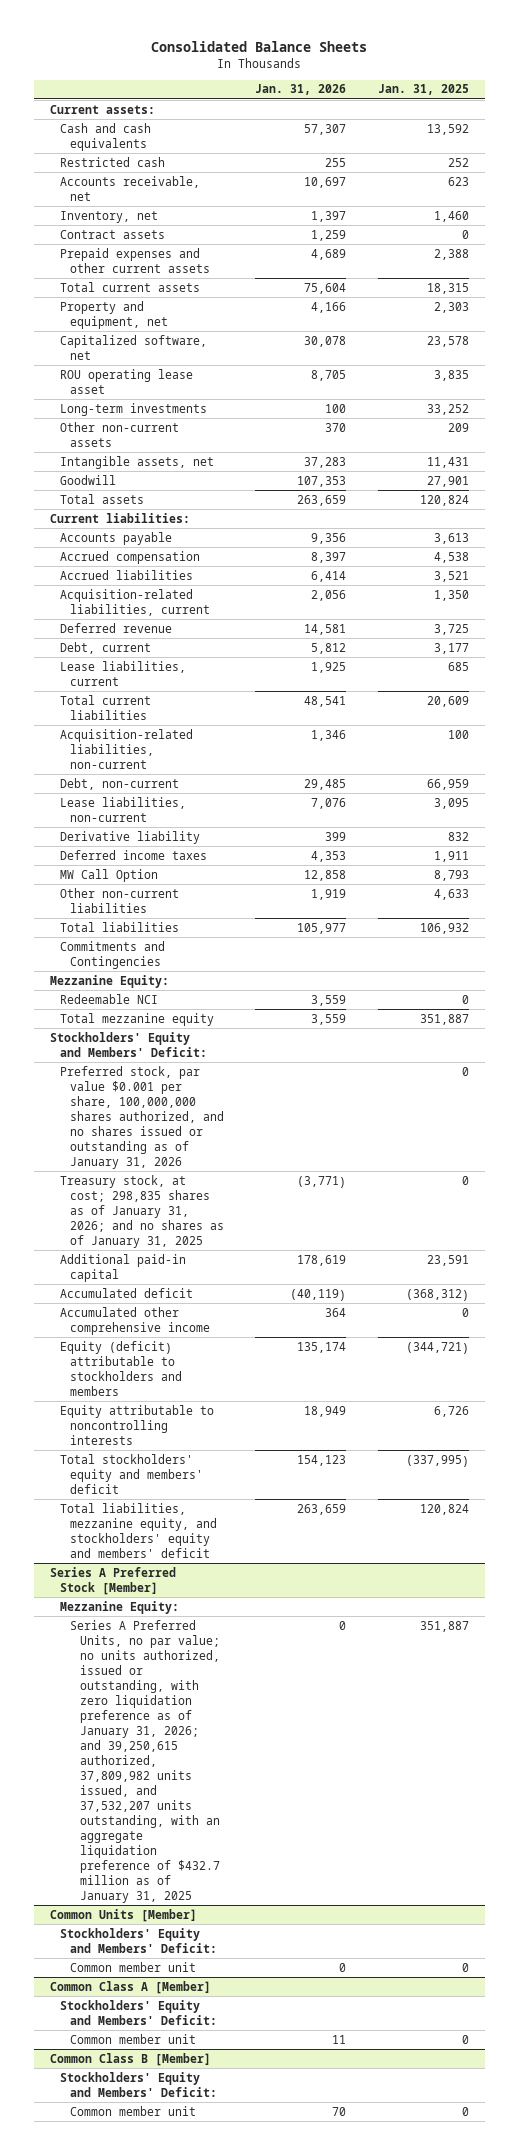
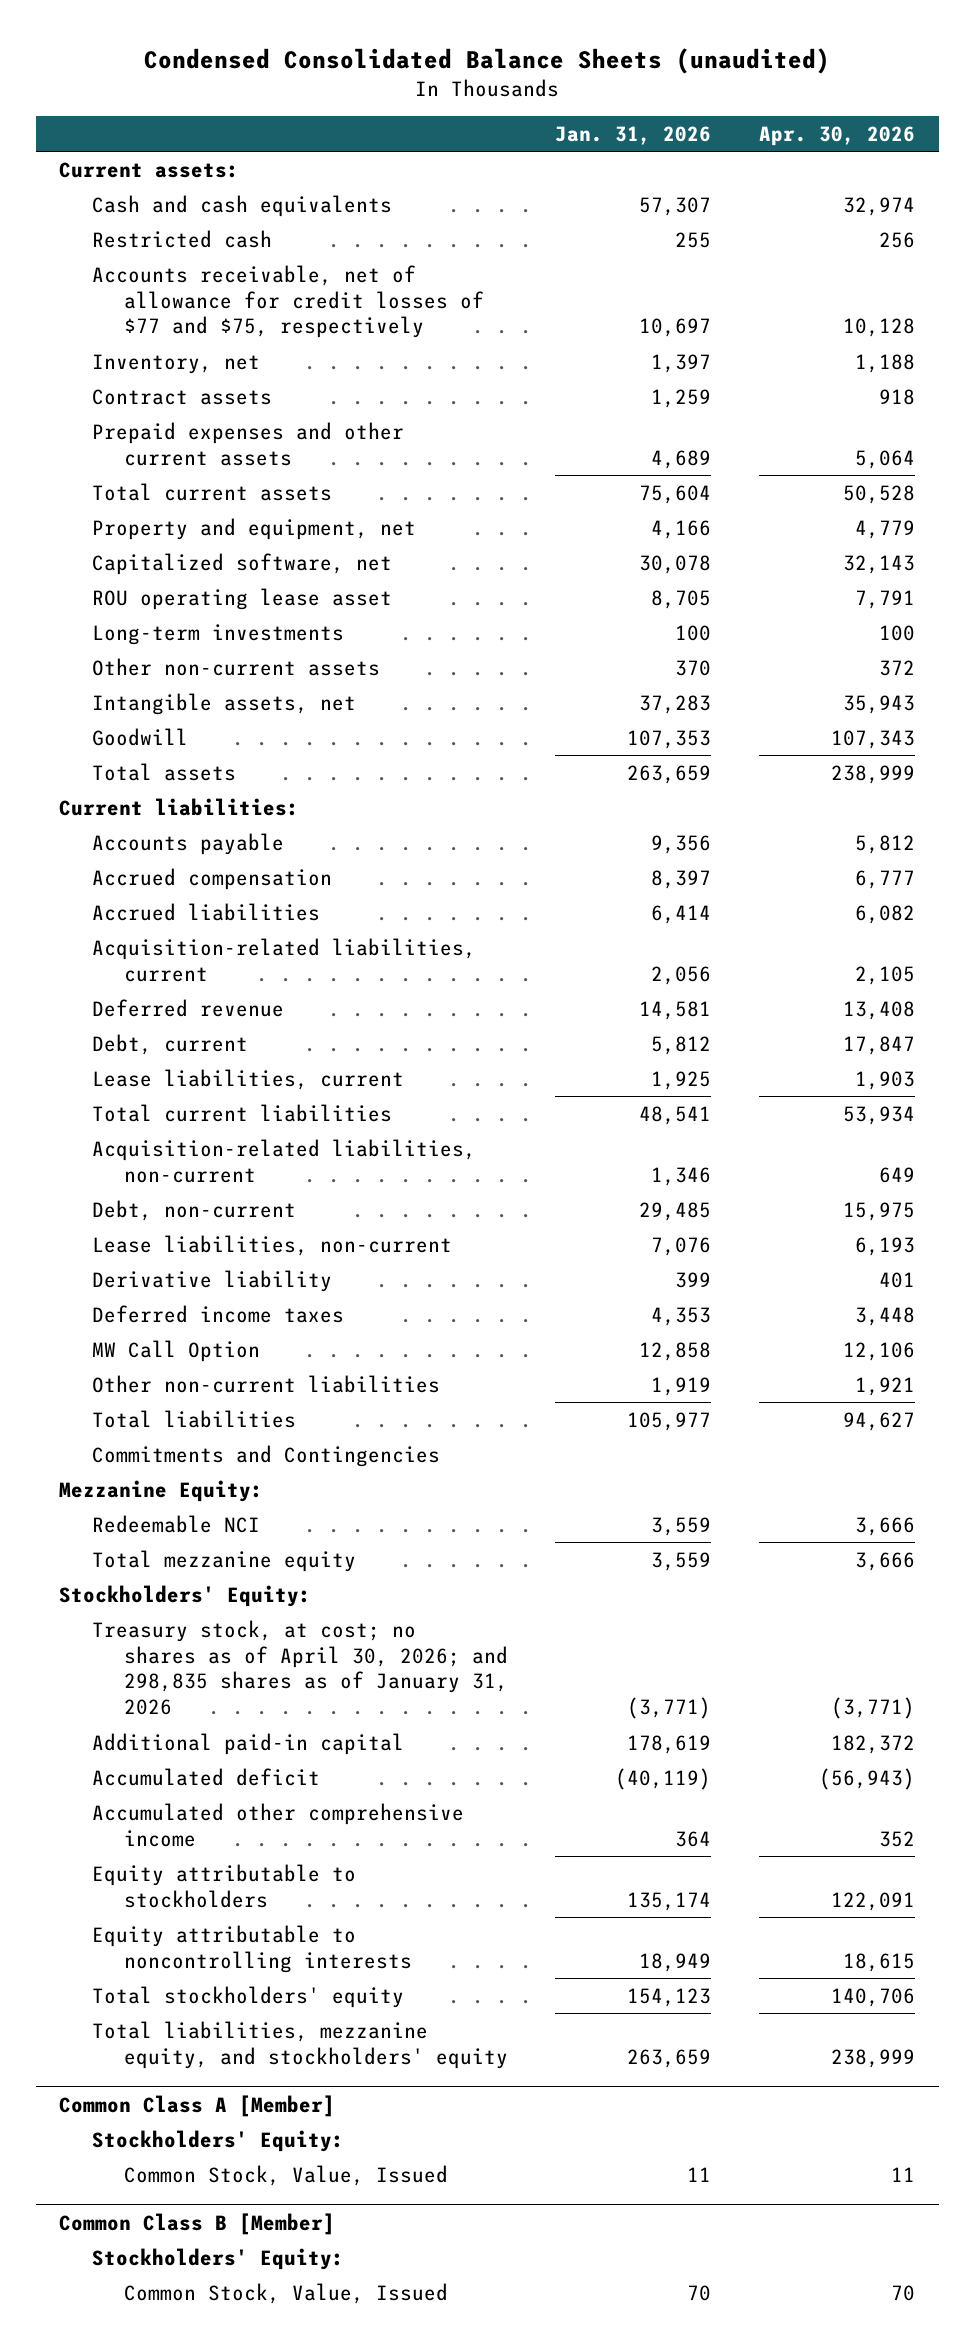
[151,40,368,52] Consolidated Balance Sheets -> [144,47,831,74] Condensed Consolidated Balance Sheets (unaudited)
[377,84,469,96] Jan. 31, 2025 -> none
none -> [759,125,916,146] Apr. 30, 2026
[59,175,200,201] Accounts receivable, net -> [91,264,484,339] Accounts receivable, net of allowance for credit losses of $77 and $75, respectively
[59,1065,224,1169] Preferred stock, par value $0.001 per share, 100,000,000 shares authorized, and no shares issued or outstanding as of January 31, 2026 -> none
[49,1031,207,1057] Stockholders' Equity and Members' Deficit: -> [59,1584,312,1607] Stockholders' Equity:
[59,1174,224,1248] Treasury stock, at cost; 298,835 shares as of January 31, 2026; and no shares as of January 31, 2025 -> [91,1619,508,1716] Treasury stock, at cost; no shares as of April 30, 2026; and 298,835 shares as of January 31, 2026
[59,1340,182,1396] Equity (deficit) attributable to stockholders and members -> [91,1863,356,1908] Equity attributable to stockholders
[49,1566,176,1595] Series A Preferred Stock [Member] -> none
[59,1600,179,1614] Mezzanine Equity: -> none
[69,1619,221,1903] Series A Preferred Units, no par value; no units authorized, issued or outstanding, with zero liquidation preference as of January 31, 2026; and 39,250,615 authorized, 37,809,982 units issued, and 37,532,207 units outstanding, with an aggregate liquidation preference of $432.7 million as of January 31, 2025 -> none
[49,1908,197,1922] Common Units [Member] -> none
[59,1927,217,1953] Stockholders' Equity and Members' Deficit: -> none
[69,1961,196,1972] Common member unit -> none
[59,1453,203,1494] Total stockholders' equity and members' deficit -> [91,1985,404,2008] Total stockholders' equity
[59,1502,217,1558] Total liabilities, mezzanine equity, and stockholders' equity and members' deficit -> [91,2020,508,2069] Total liabilities, mezzanine equity, and stockholders' equity
[59,1999,217,2025] Stockholders' Equity and Members' Deficit: -> [91,2129,344,2152] Stockholders' Equity:
[69,2033,196,2044] Common member unit -> [123,2164,448,2186] Common Stock, Value, Issued
[59,2071,217,2097] Stockholders' Equity and Members' Deficit: -> [91,2247,344,2270] Stockholders' Equity:
[69,2105,196,2116] Common member unit -> [123,2282,448,2304] Common Stock, Value, Issued

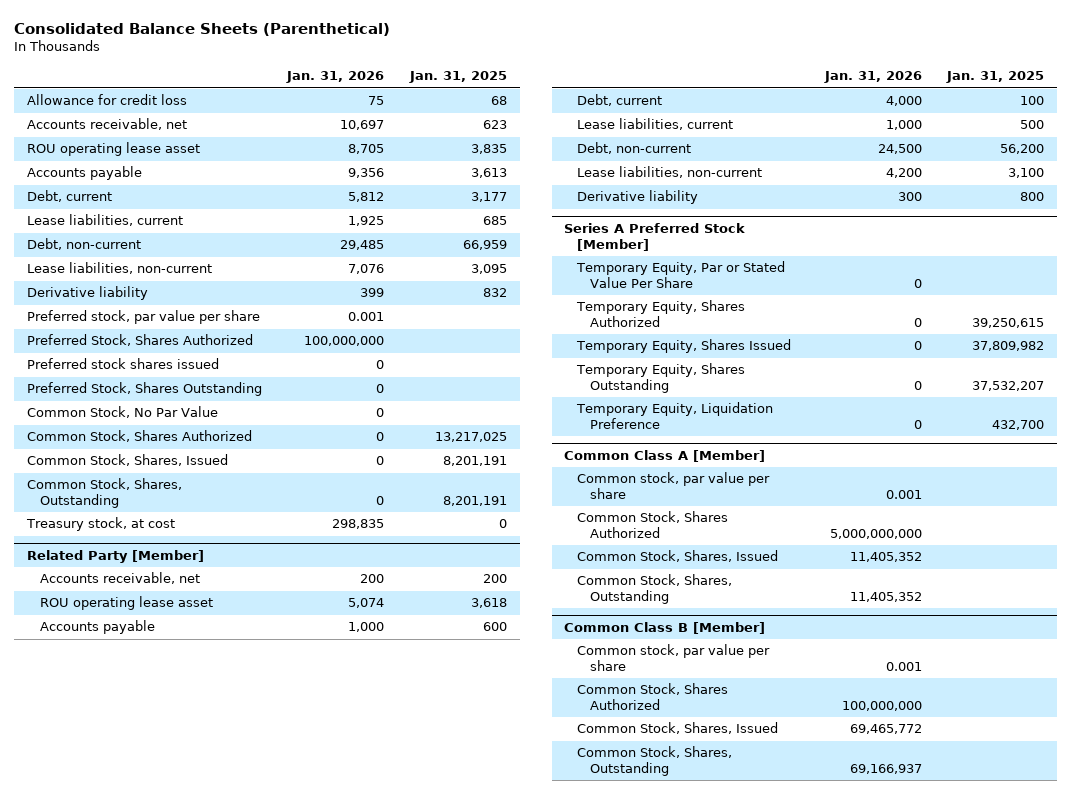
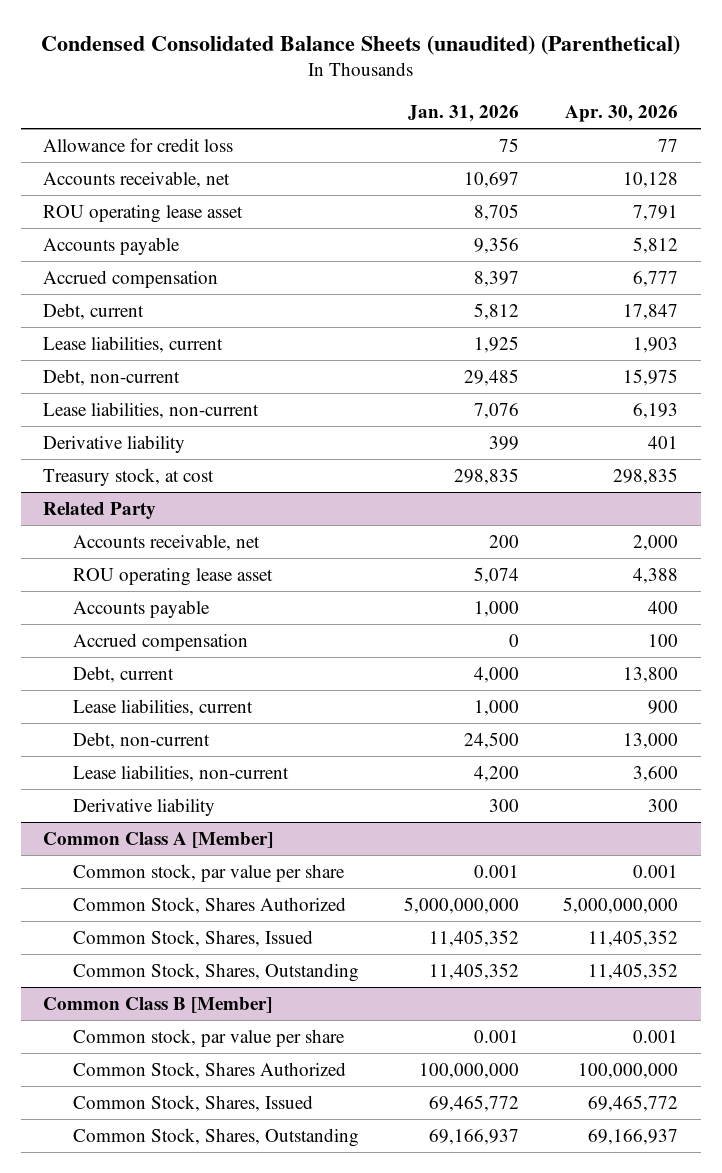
[14,23,391,37] Consolidated Balance Sheets (Parenthetical) -> [40,34,680,55] Condensed Consolidated Balance Sheets (unaudited) (Parenthetical)
[408,71,507,84] Jan. 31, 2025 -> none
none -> [565,105,679,123] Apr. 30, 2026
none -> [43,269,219,288] Accrued compensation
[27,310,261,325] Preferred stock, par value per share -> none
[27,334,254,347] Preferred Stock, Shares Authorized -> none
[27,358,220,370] Preferred stock shares issued -> none
[27,382,263,397] Preferred Stock, Shares Outstanding -> none
[27,406,219,419] Common Stock, No Par Value -> none
[27,430,253,443] Common Stock, Shares Authorized -> none
[27,454,229,467] Common Stock, Shares, Issued -> none
[27,478,183,509] Common Stock, Shares, Outstanding -> none
[27,550,205,564] Related Party [Member] -> [43,501,157,519] Related Party
none -> [72,632,248,651] Accrued compensation
[564,223,746,252] Series A Preferred Stock [Member] -> none
[576,261,786,289] Temporary Equity, Par or Stated Value Per Share -> none
[576,300,746,328] Temporary Equity, Shares Authorized -> none
[576,339,792,354] Temporary Equity, Shares Issued -> none
[576,363,746,394] Temporary Equity, Shares Outstanding -> none
[576,402,774,430] Temporary Equity, Liquidation Preference -> none

